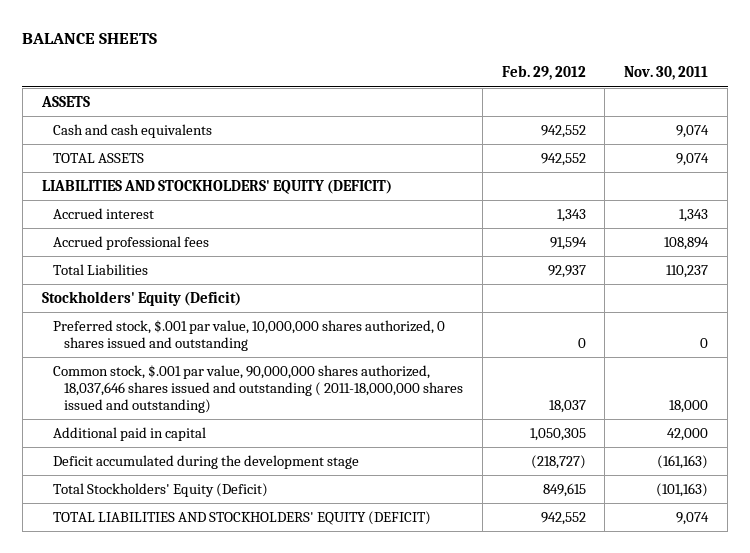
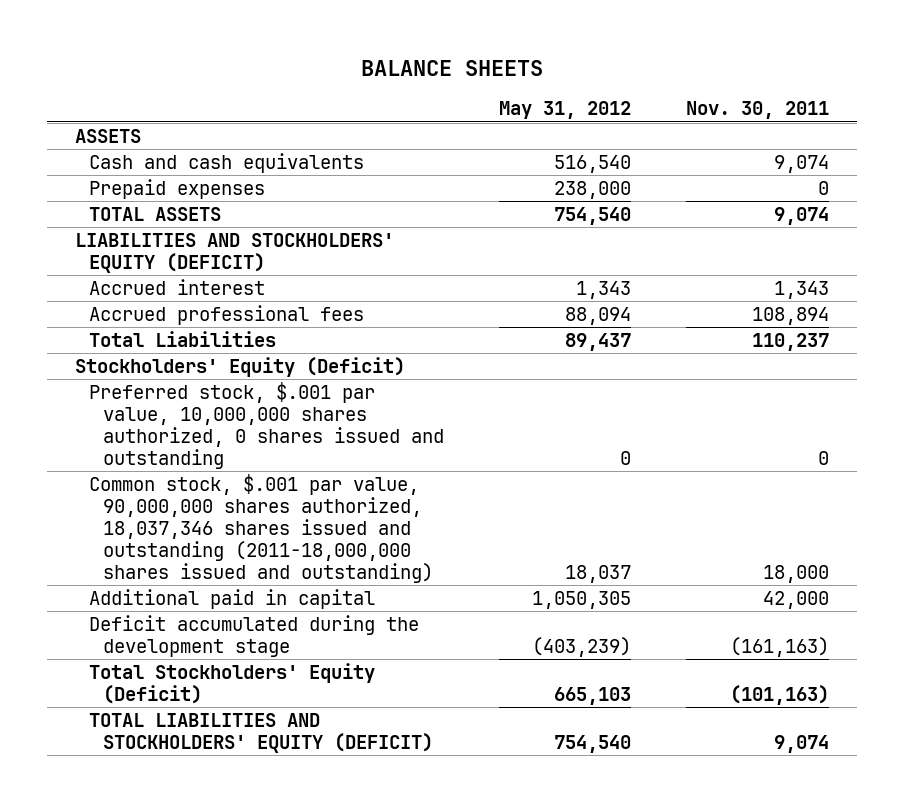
[501,65,586,81] Feb. 29, 2012 -> none
none -> [499,101,632,120] May 31, 2012
none -> [89,179,266,200] Prepaid expenses
[52,364,464,413] Common stock, $.001 par value, 90,000,000 shares authorized, 18,037,646 shares issued and outstanding ( 2011-18,000,000 shares issued and outstanding) -> [89,474,434,583] Common stock, $.001 par value, 90,000,000 shares authorized, 18,037,346 shares issued and outstanding (2011-18,000,000 shares issued and outstanding)

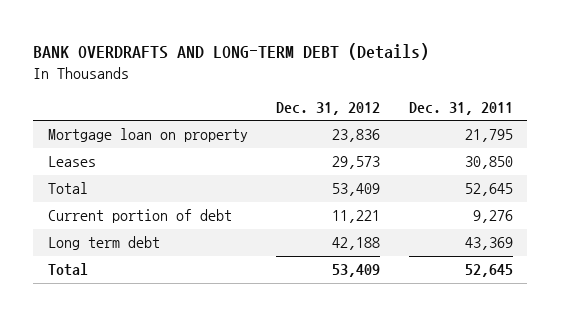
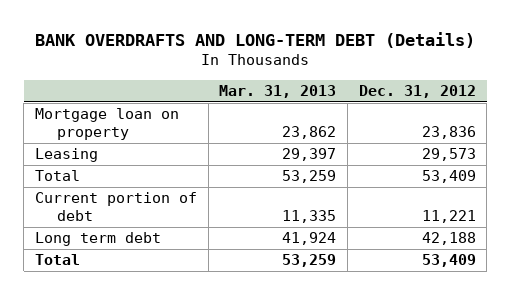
[408,101,513,115] Dec. 31, 2011 -> none
none -> [219,84,337,98] Mar. 31, 2013
[47,156,96,168] Leases -> [34,148,98,163] Leasing

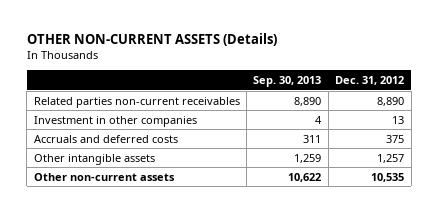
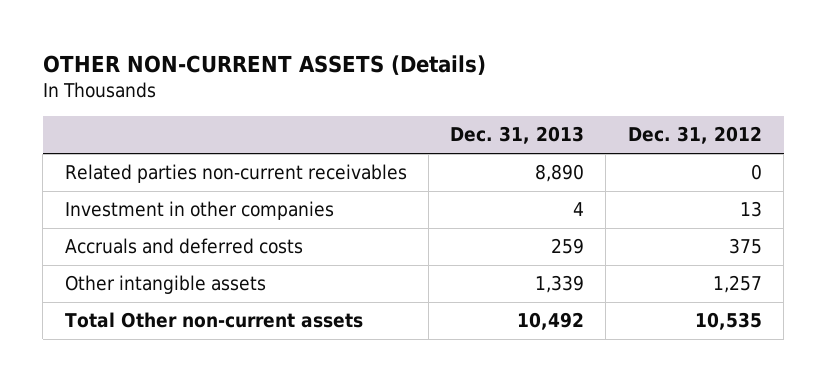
[253,75,322,87] Sep. 30, 2013 -> none
none -> [450,126,585,145] Dec. 31, 2013
[377,96,405,106] 8,890 -> [750,164,762,181] 0
[33,172,175,181] Other non-current assets -> [64,312,363,329] Total Other non-current assets

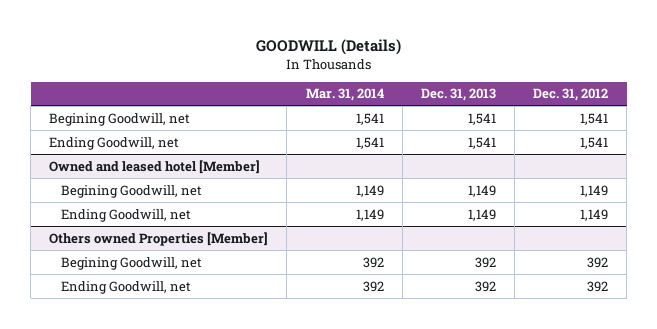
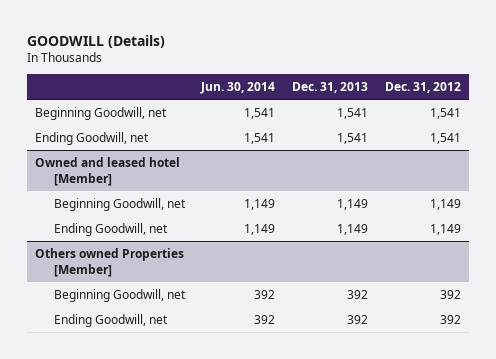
[305,88,384,102] Mar. 31, 2014 -> none
none -> [200,82,276,95] Jun. 30, 2014
[49,112,191,126] Begining Goodwill, net -> [34,106,167,120] Beginning Goodwill, net
[61,184,203,198] Begining Goodwill, net -> [53,197,186,211] Beginning Goodwill, net
[61,256,203,270] Begining Goodwill, net -> [53,288,186,302] Beginning Goodwill, net

